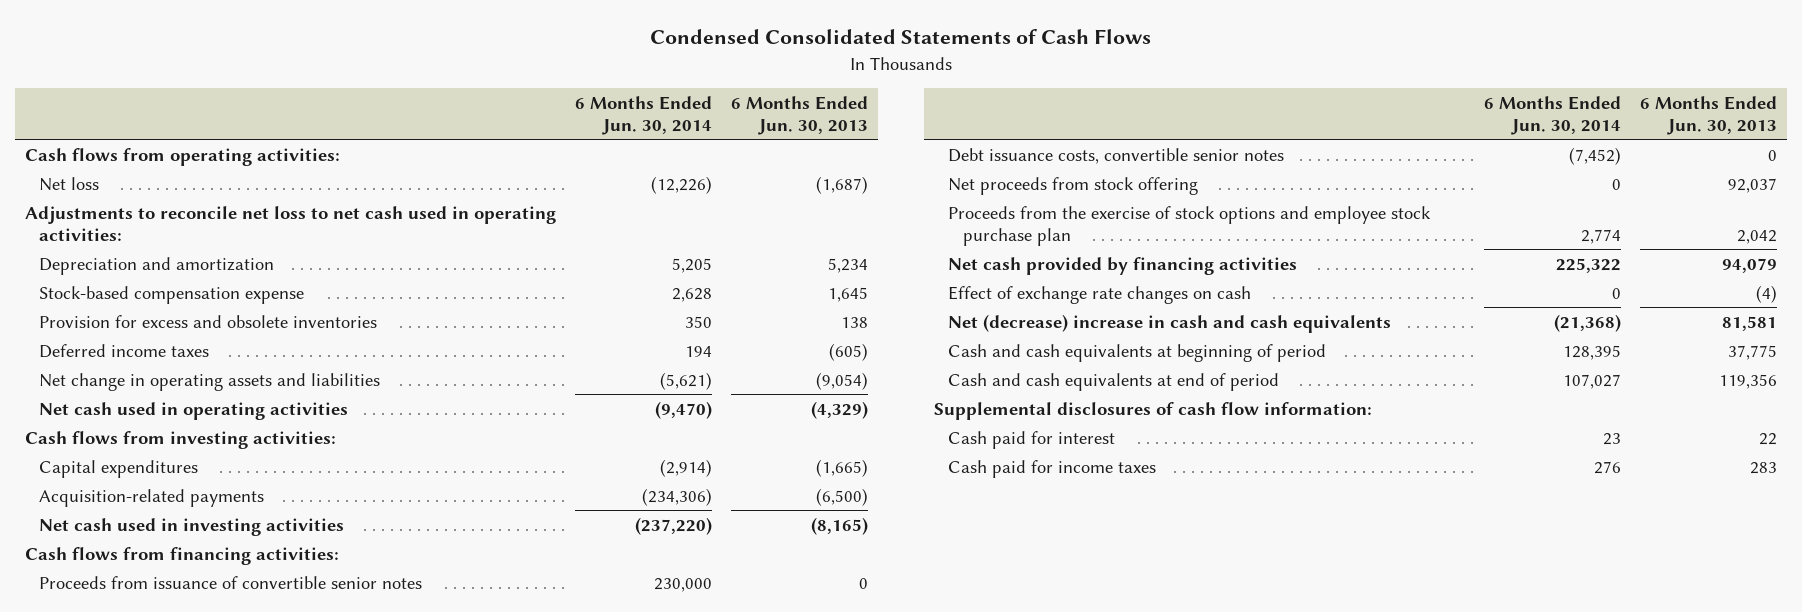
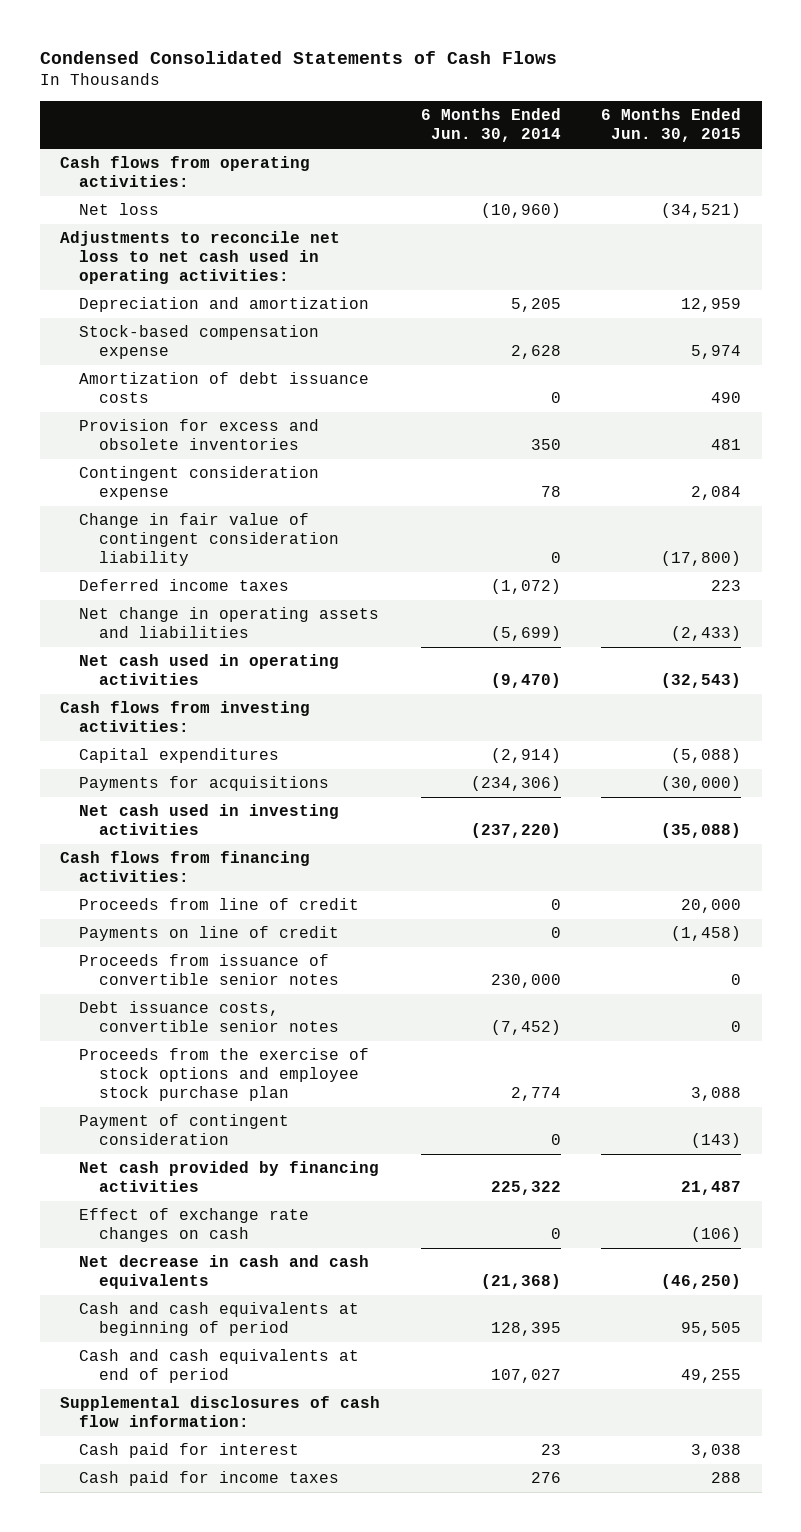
[731,95,869,135] 6 Months Ended Jun. 30, 2013 -> none
none -> [601,108,742,143] 6 Months Ended Jun. 30, 2015
[651,175,713,194] (12,226) -> [480,203,561,219] (10,960)
none -> [79,372,370,404] Amortization of debt issuance costs
none -> [79,466,320,501] Contingent consideration expense
none -> [79,513,339,567] Change in fair value of contingent consideration liability
[685,345,713,357] 194 -> [490,579,561,595] (1,072)
[660,371,713,390] (5,621) -> [490,626,561,642] (5,699)
[39,488,265,507] Acquisition-related payments -> [79,776,330,792] Payments for acquisitions
none -> [79,898,360,911] Proceeds from line of credit
none -> [79,926,340,942] Payments on line of credit
[948,176,1199,195] Net proceeds from stock offering -> none
none -> [79,1114,290,1146] Payment of contingent consideration
[948,313,1392,333] Net (decrease) increase in cash and cash equivalents -> [79,1255,370,1290] Net decrease in cash and cash equivalents

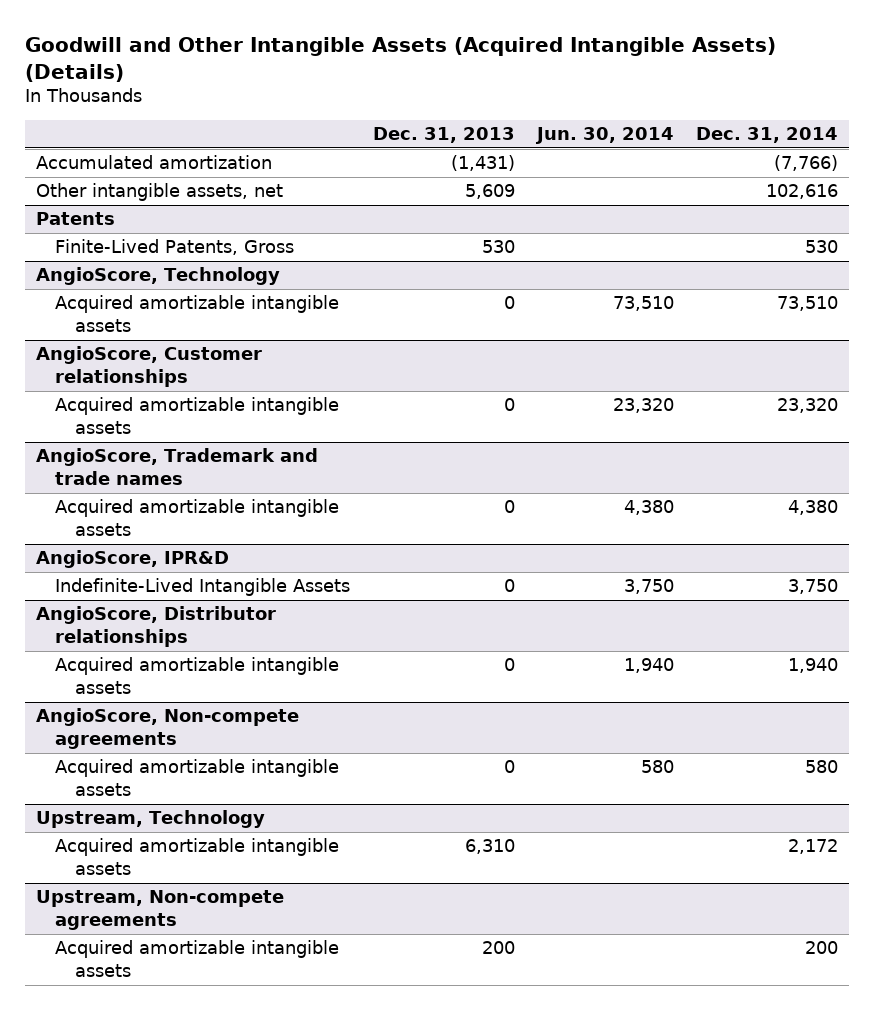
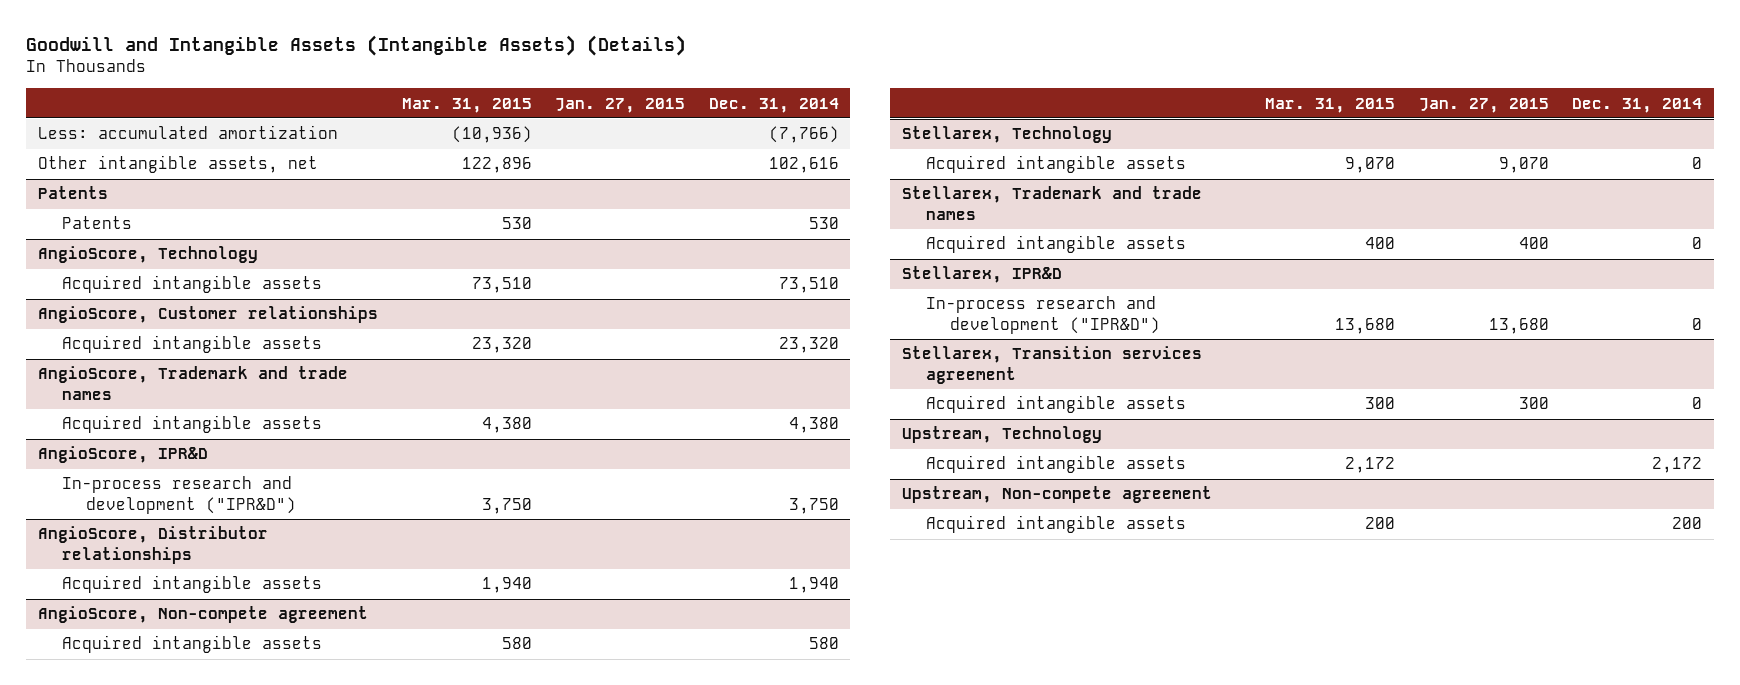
[24,36,776,82] Goodwill and Other Intangible Assets (Acquired Intangible Assets) (Details) -> [26,34,687,56] Goodwill and Intangible Assets (Intangible Assets) (Details)
[372,127,515,144] Dec. 31, 2013 -> none
[534,127,674,145] Jun. 30, 2014 -> none
none -> [401,97,532,113] Mar. 31, 2015
none -> [555,97,686,113] Jan. 27, 2015
[35,155,272,170] Accumulated amortization -> [38,125,339,140] Less: accumulated amortization
[55,239,295,256] Finite-Lived Patents, Gross -> [62,216,133,230] Patents
[55,295,340,332] Acquired amortizable intangible assets -> [62,275,323,294] Acquired intangible assets
[55,397,340,434] Acquired amortizable intangible assets -> [62,335,323,354] Acquired intangible assets
[55,499,340,536] Acquired amortizable intangible assets -> [62,415,323,434] Acquired intangible assets
[55,578,351,597] Indefinite-Lived Intangible Assets -> [62,476,297,514] In-process research and development ("IPR&D")
[55,657,340,694] Acquired amortizable intangible assets -> [62,575,323,594] Acquired intangible assets
[35,708,299,749] AngioScore, Non-compete agreements -> [38,606,369,624] AngioScore, Non-compete agreement
[55,759,340,796] Acquired amortizable intangible assets -> [62,635,323,654] Acquired intangible assets
none -> [901,126,1112,144] Stellarex, Technology
none -> [925,155,1186,174] Acquired intangible assets
none -> [901,186,1202,220] Stellarex, Trademark and trade names
none -> [925,235,1186,254] Acquired intangible assets
none -> [901,266,1062,284] Stellarex, IPR&D
none -> [925,296,1160,334] In-process research and development ("IPR&D")
none -> [901,346,1202,384] Stellarex, Transition services agreement
none -> [925,395,1186,414] Acquired intangible assets
[55,838,340,875] Acquired amortizable intangible assets -> [925,455,1186,474] Acquired intangible assets
[35,890,284,930] Upstream, Non-compete agreements -> [901,486,1212,504] Upstream, Non-compete agreement
[55,940,340,977] Acquired amortizable intangible assets -> [925,515,1186,534] Acquired intangible assets

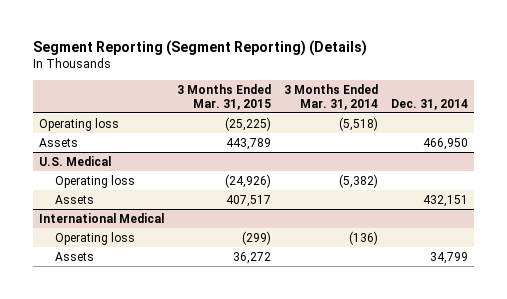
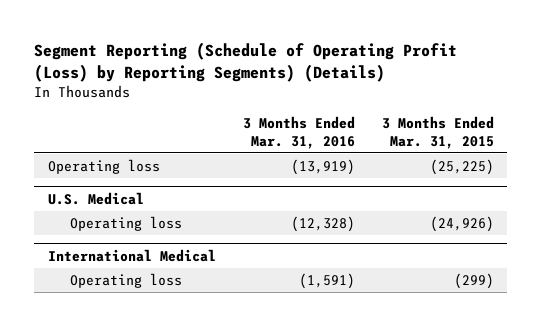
[32,39,367,56] Segment Reporting (Segment Reporting) (Details) -> [34,42,458,83] Segment Reporting (Schedule of Operating Profit (Loss) by Reporting Segments) (Details)
[283,83,378,110] 3 Months Ended Mar. 31, 2014 -> none
[390,98,468,110] Dec. 31, 2014 -> none
none -> [242,116,355,149] 3 Months Ended Mar. 31, 2016
[39,137,79,147] Assets -> none
[55,194,95,204] Assets -> none
[55,251,95,261] Assets -> none

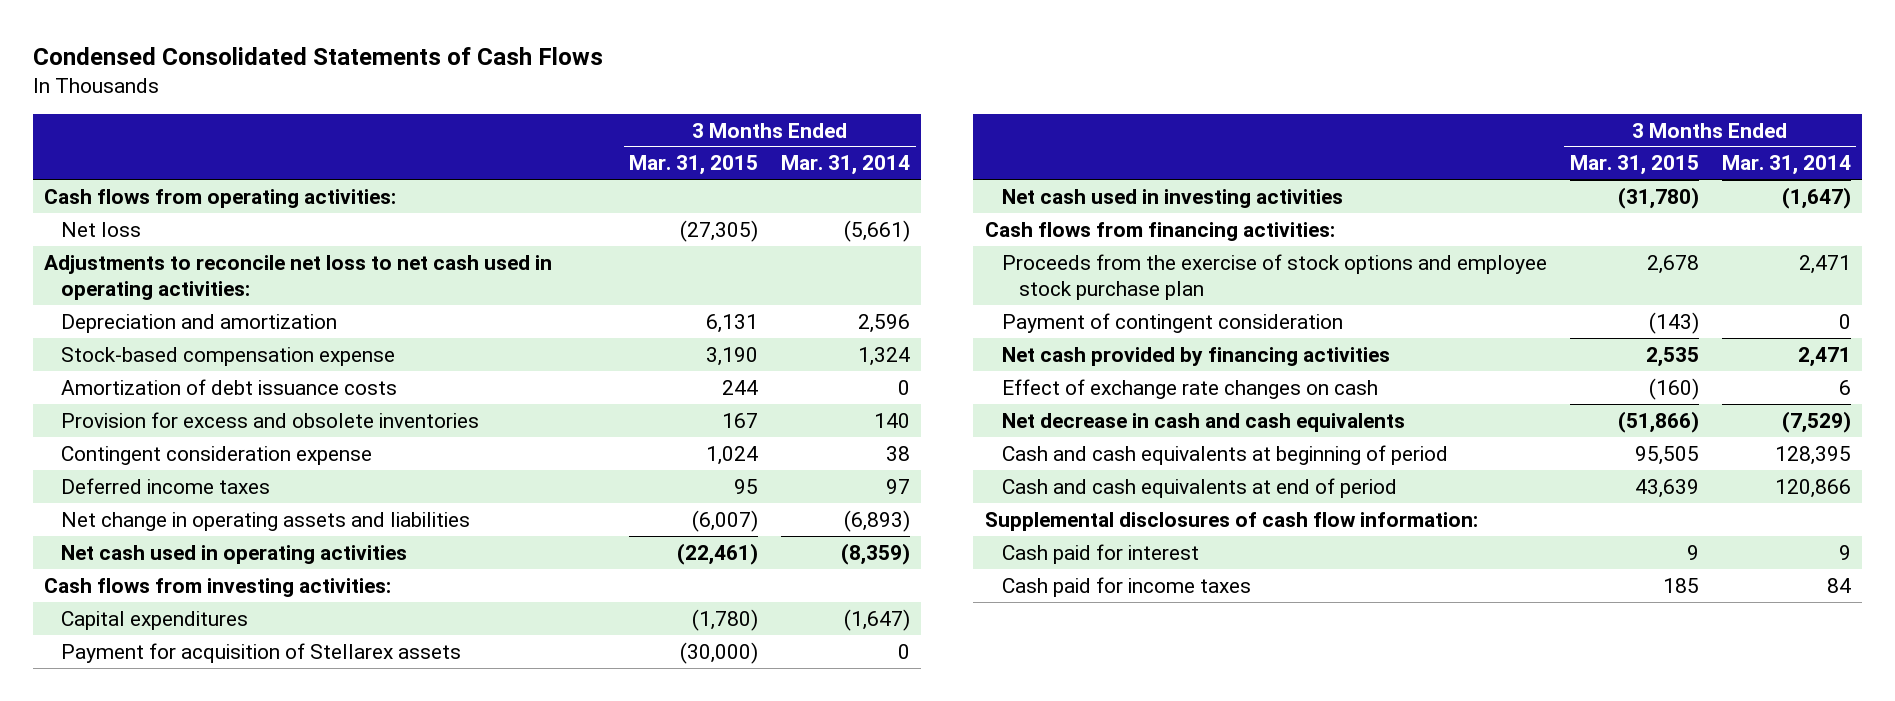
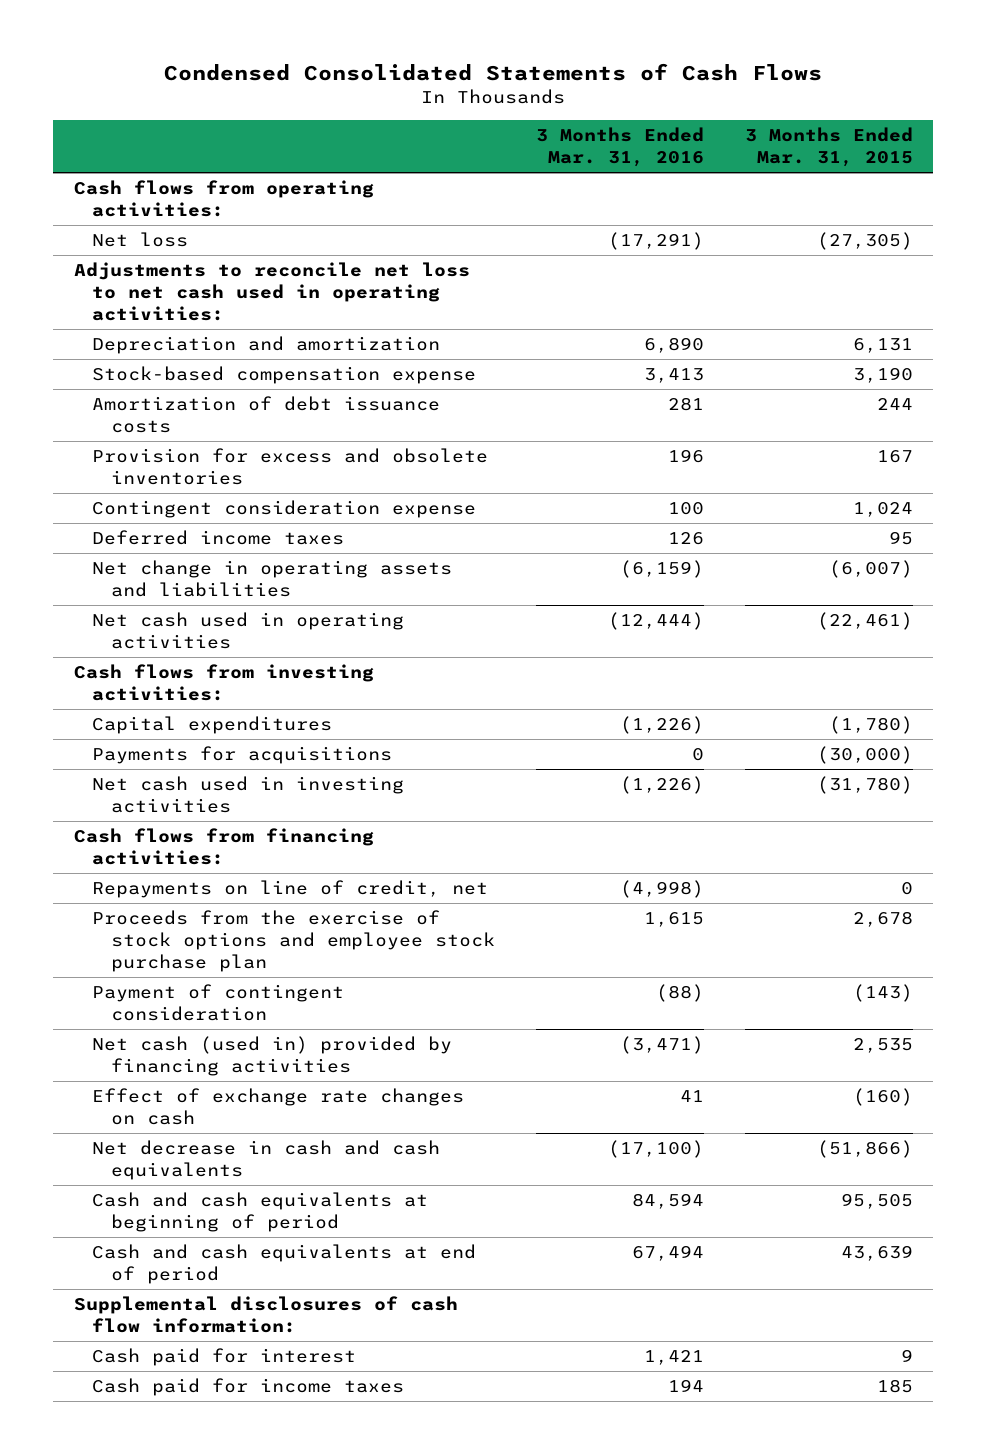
[781,155,911,176] Mar. 31, 2014 -> none
none -> [535,127,704,168] 3 Months Ended Mar. 31, 2016
[61,642,462,663] Payment for acquisition of Stellarex assets -> [92,745,393,764] Payments for acquisitions
none -> [92,879,489,898] Repayments on line of credit, net
[1001,346,1390,366] Net cash provided by financing activities -> [92,1035,453,1076] Net cash (used in) provided by financing activities

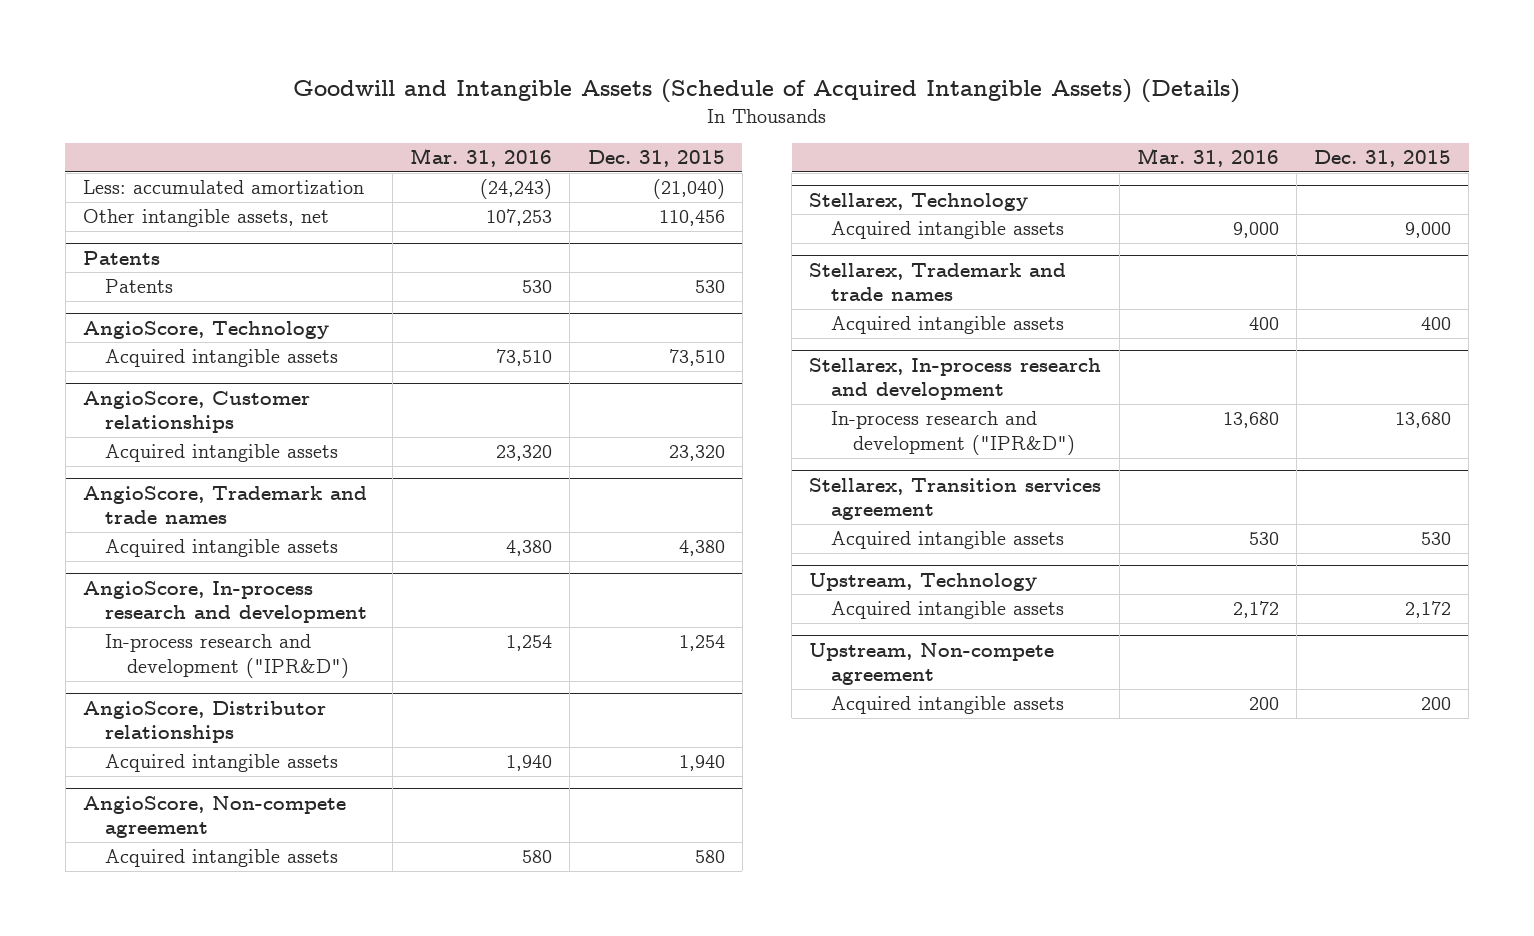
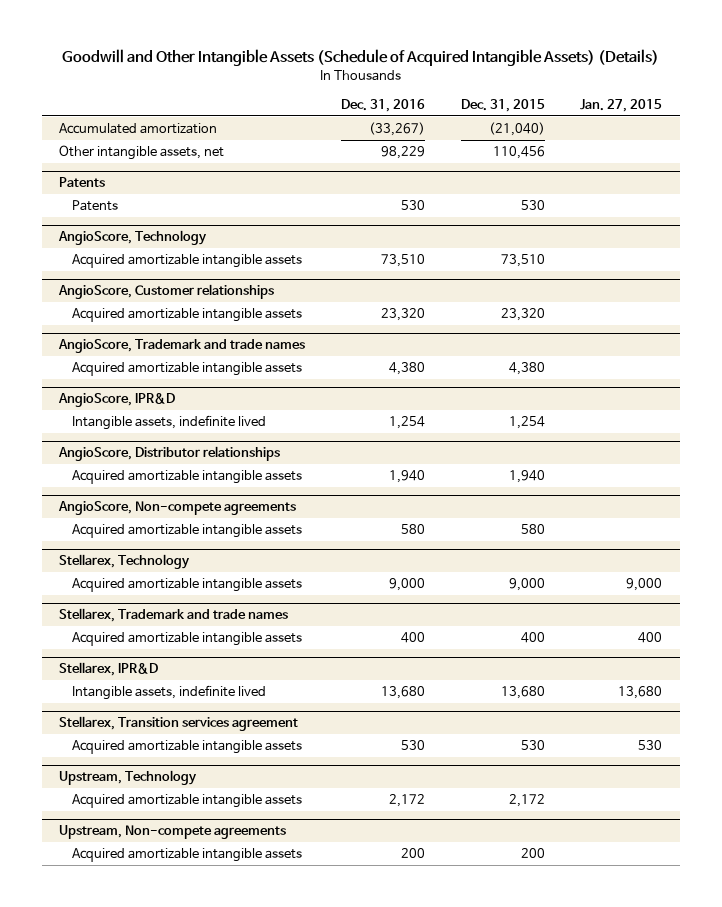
[293,78,1241,103] Goodwill and Intangible Assets (Schedule of Acquired Intangible Assets) (Details) -> [61,49,659,67] Goodwill and Other Intangible Assets (Schedule of Acquired Intangible Assets) (Details)
[410,147,553,167] Mar. 31, 2016 -> none
none -> [340,99,425,113] Dec. 31, 2016
none -> [580,99,663,113] Jan. 27, 2015
[82,180,364,196] Less: accumulated amortization -> [59,123,218,135] Accumulated amortization
[104,349,338,368] Acquired intangible assets -> [71,254,302,269] Acquired amortizable intangible assets
[104,444,338,463] Acquired intangible assets -> [71,308,302,323] Acquired amortizable intangible assets
[82,580,367,623] AngioScore, In-process research and development -> none
[104,539,338,558] Acquired intangible assets -> [71,362,302,377] Acquired amortizable intangible assets
none -> [58,393,176,408] AngioScore, IPR&D
[104,634,349,678] In-process research and development ("IPR&D") -> [71,415,266,431] Intangible assets, indefinite lived
[104,754,338,773] Acquired intangible assets -> [71,470,302,485] Acquired amortizable intangible assets
[82,795,346,838] AngioScore, Non-compete agreement -> [58,501,297,516] AngioScore, Non-compete agreements
[104,849,338,868] Acquired intangible assets -> [71,524,302,539] Acquired amortizable intangible assets
[831,221,1065,240] Acquired intangible assets -> [71,578,302,593] Acquired amortizable intangible assets
[809,357,1102,400] Stellarex, In-process research and development -> none
[831,316,1065,335] Acquired intangible assets -> [71,632,302,647] Acquired amortizable intangible assets
none -> [59,662,159,677] Stellarex, IPR&D
[831,411,1076,455] In-process research and development ("IPR&D") -> [71,685,266,701] Intangible assets, indefinite lived
[831,531,1065,550] Acquired intangible assets -> [71,740,302,755] Acquired amortizable intangible assets
[831,601,1065,620] Acquired intangible assets -> [71,794,302,809] Acquired amortizable intangible assets
[809,642,1055,685] Upstream, Non-compete agreement -> [59,825,287,840] Upstream, Non-compete agreements
[831,696,1065,715] Acquired intangible assets -> [71,848,302,863] Acquired amortizable intangible assets

